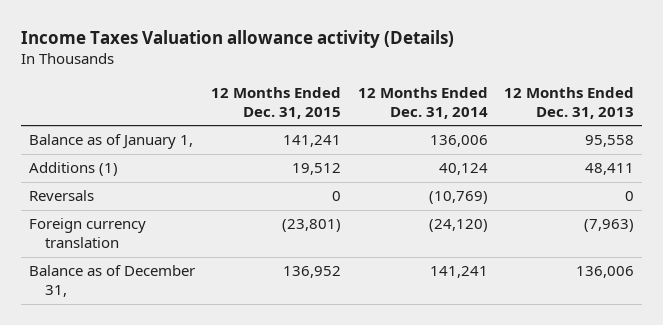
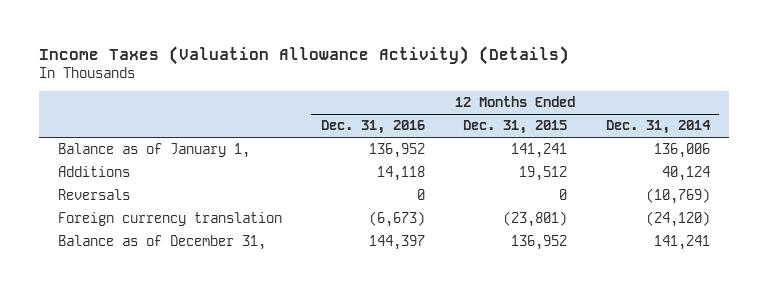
[20,29,454,48] Income Taxes Valuation allowance activity (Details) -> [38,45,569,65] Income Taxes (Valuation Allowance Activity) (Details)
[504,86,635,119] 12 Months Ended Dec. 31, 2013 -> none
none -> [320,120,425,135] Dec. 31, 2016
[28,162,118,177] Additions (1) -> [58,166,131,178] Additions

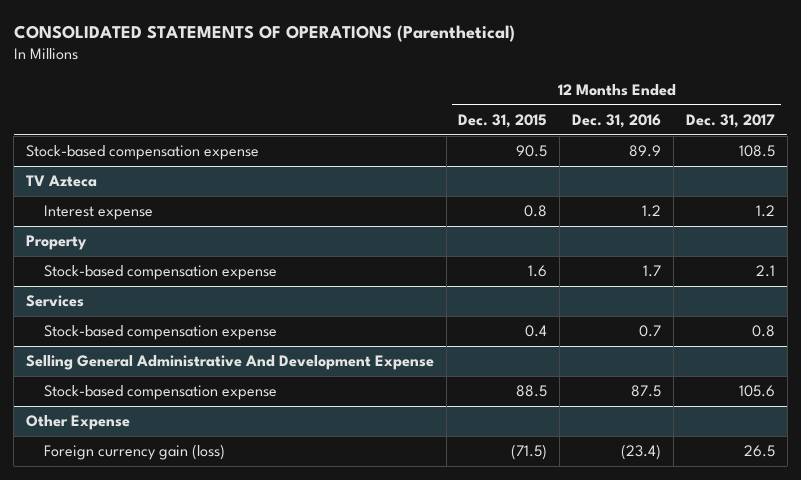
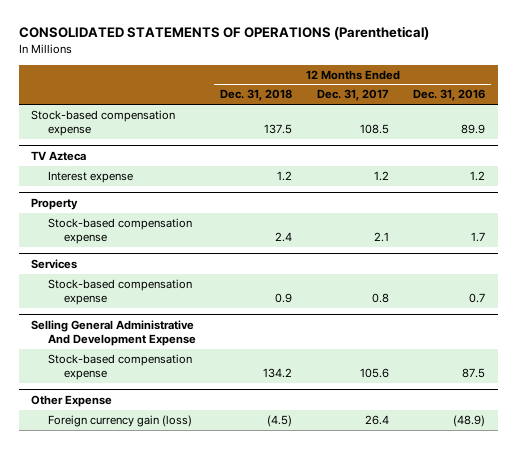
[458,114,548,129] Dec. 31, 2015 -> none
none -> [220,89,293,102] Dec. 31, 2018
[621,444,662,461] (23.4) -> [453,414,486,427] (48.9)
[743,445,775,458] 26.5 -> [364,414,389,425] 26.4

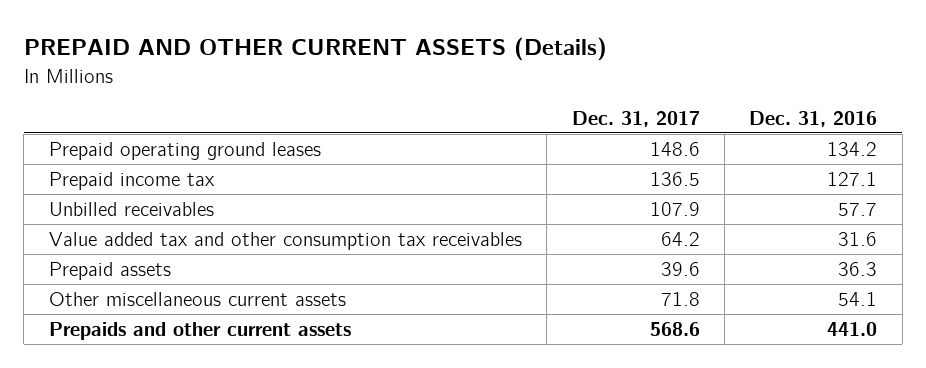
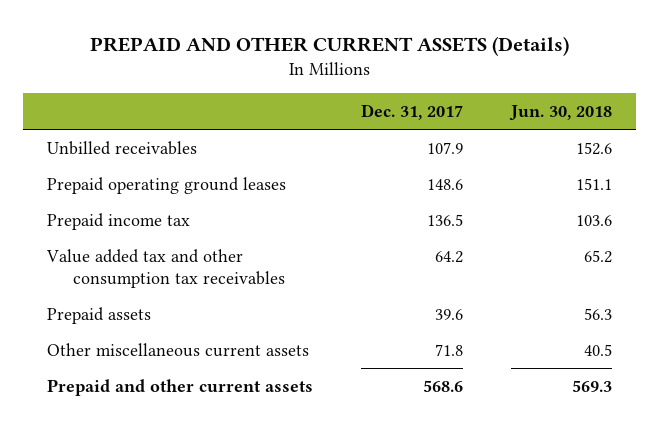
[749,110,878,127] Dec. 31, 2016 -> none
none -> [509,105,613,122] Jun. 30, 2018
[48,202,214,217] Unbilled receivables -> [47,141,198,156] Unbilled receivables
[48,322,351,341] Prepaids and other current assets -> [47,379,314,397] Prepaid and other current assets

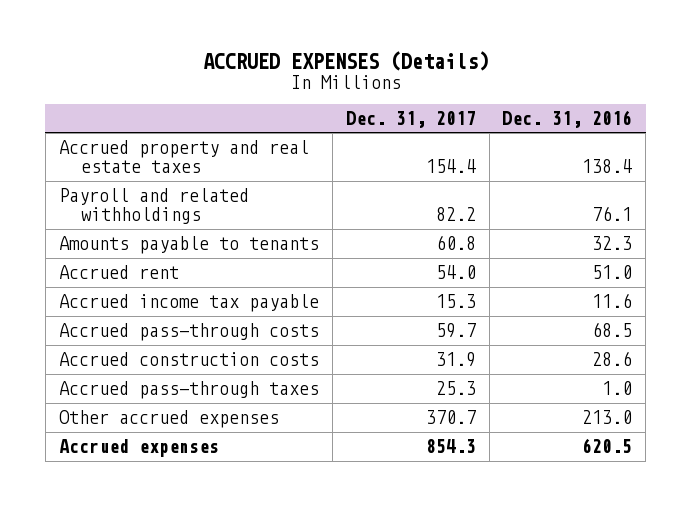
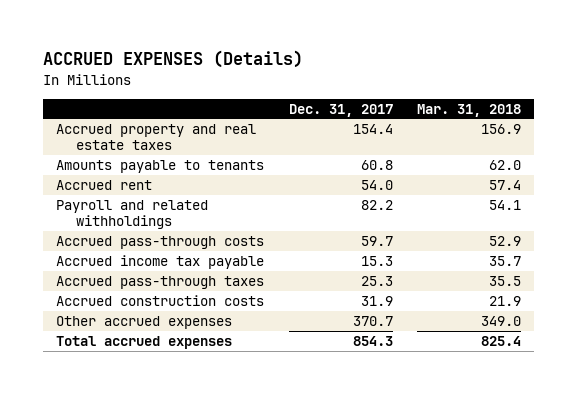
[502,109,633,128] Dec. 31, 2016 -> none
none -> [417,103,522,117] Mar. 31, 2018
[58,188,249,225] Payroll and related withholdings -> [55,200,208,230] Payroll and related withholdings
[58,294,319,313] Accrued income tax payable -> [55,255,264,270] Accrued income tax payable
[58,352,319,367] Accrued construction costs -> [55,295,264,307] Accrued construction costs
[58,439,219,458] Accrued expenses -> [55,336,232,350] Total accrued expenses

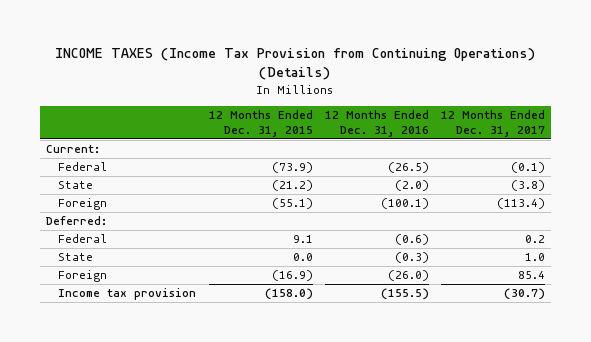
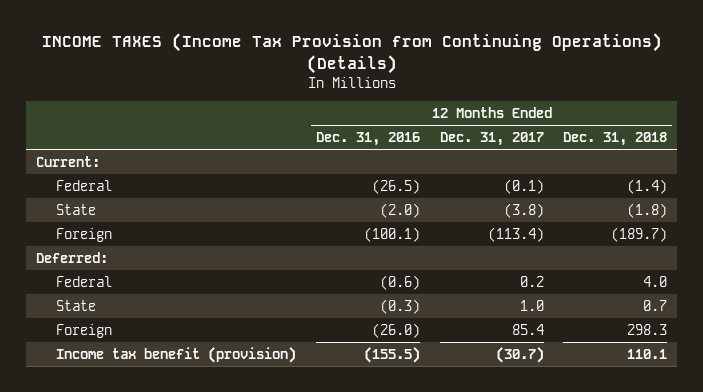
[208,110,313,137] 12 Months Ended Dec. 31, 2015 -> none
none -> [563,132,668,147] Dec. 31, 2018
[58,288,197,301] Income tax provision -> [55,346,296,363] Income tax benefit (provision)

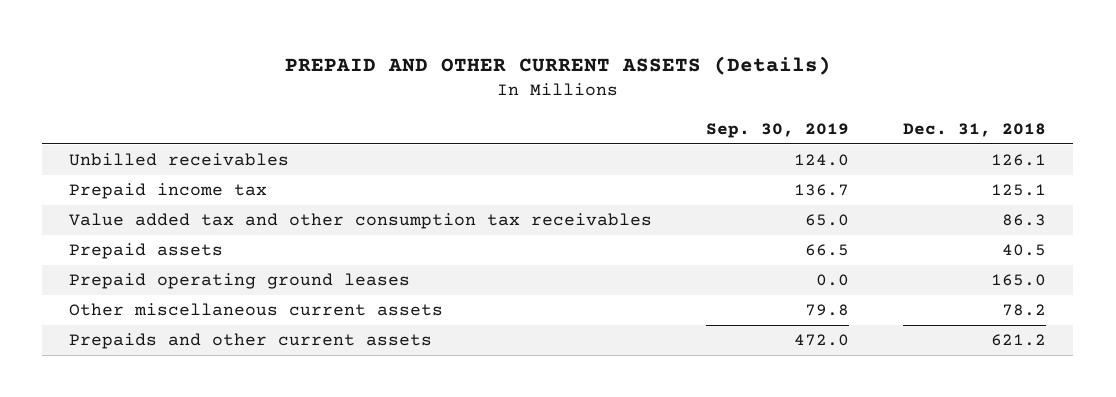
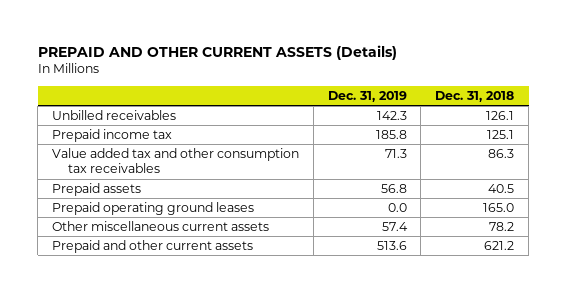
[706,122,850,138] Sep. 30, 2019 -> none
none -> [327,90,407,102] Dec. 31, 2019
[69,333,433,350] Prepaids and other current assets -> [52,240,254,254] Prepaid and other current assets

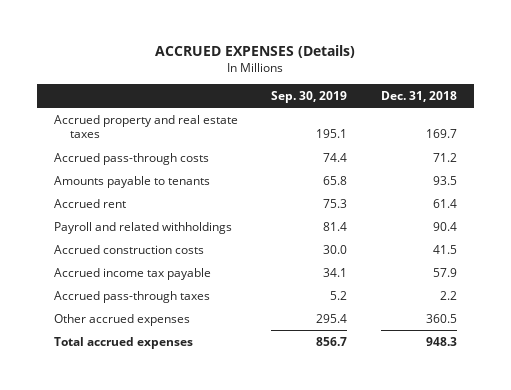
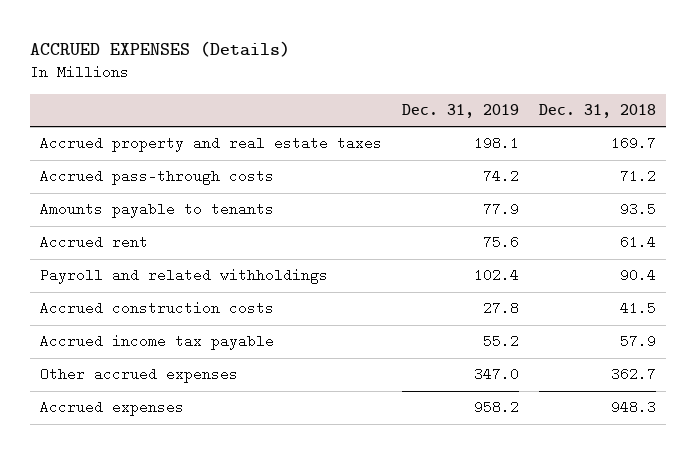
[271,90,348,103] Sep. 30, 2019 -> none
none -> [402,104,520,119] Dec. 31, 2019
[53,290,210,303] Accrued pass-through taxes -> none
[426,313,458,323] 360.5 -> [611,367,657,382] 362.7
[53,336,193,349] Total accrued expenses -> [39,400,184,417] Accrued expenses

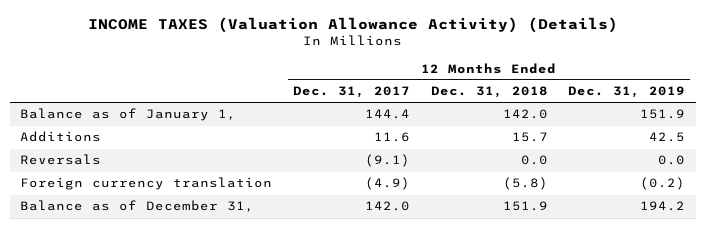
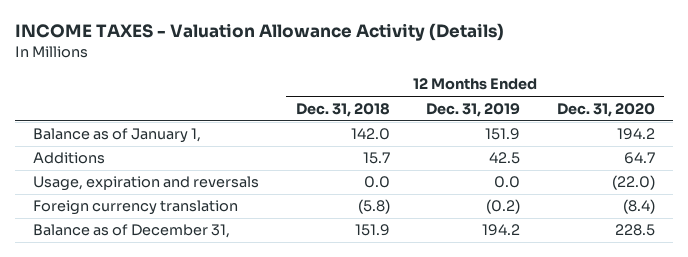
[87,16,618,33] INCOME TAXES (Valuation Allowance Activity) (Details) -> [14,23,504,42] INCOME TAXES - Valuation Allowance Activity (Details)
[293,86,411,99] Dec. 31, 2017 -> none
none -> [556,102,655,117] Dec. 31, 2020
[20,154,102,166] Reversals -> [32,176,259,192] Usage, expiration and reversals

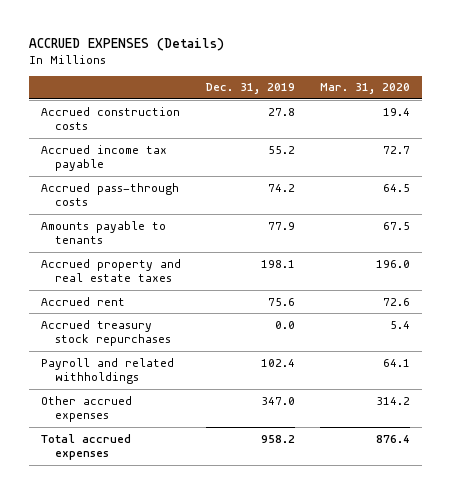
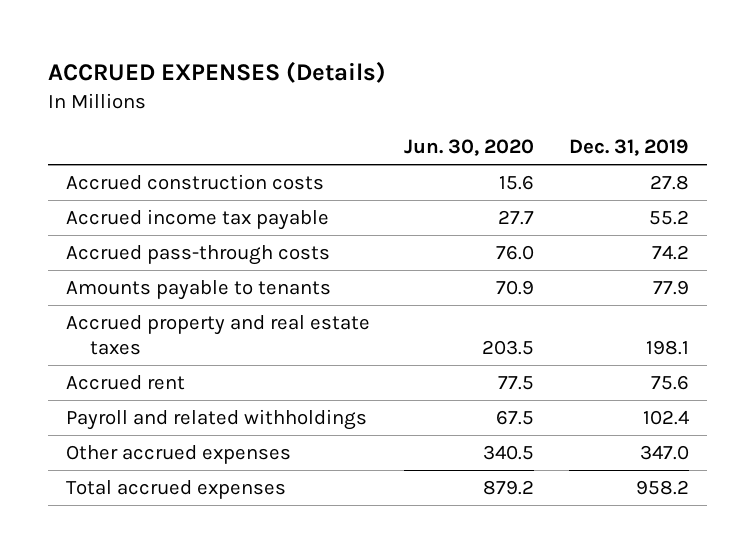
[320,83,411,95] Mar. 31, 2020 -> none
none -> [404,139,535,157] Jun. 30, 2020
[41,319,172,347] Accrued treasury stock repurchases -> none

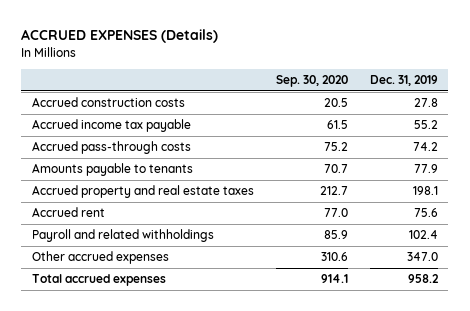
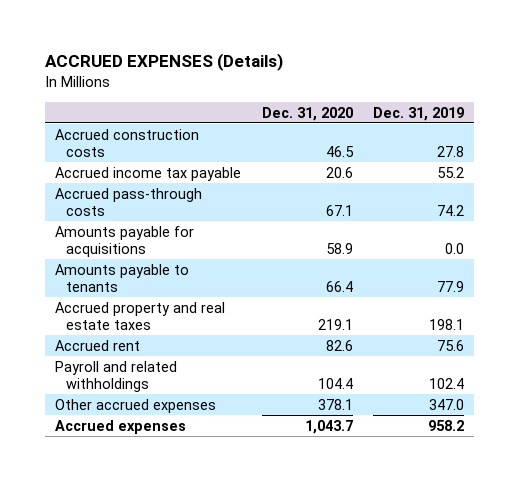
[275,75,348,88] Sep. 30, 2020 -> none
none -> [261,106,353,121] Dec. 31, 2020
none -> [54,225,194,257] Amounts payable for acquisitions
[32,274,167,287] Total accrued expenses -> [54,419,186,434] Accrued expenses

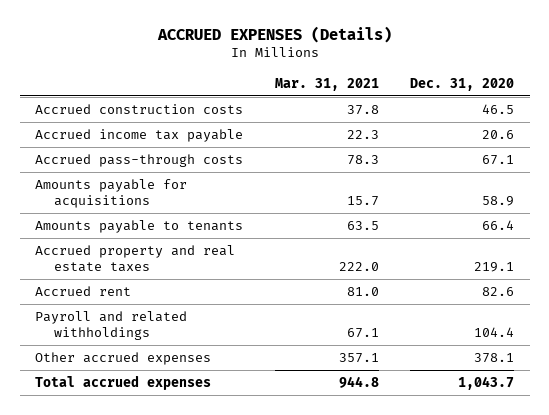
[373,106,465,121] Dec. 31, 2019 -> none
none -> [274,77,379,91] Mar. 31, 2021
[54,419,186,434] Accrued expenses -> [35,375,212,391] Total accrued expenses

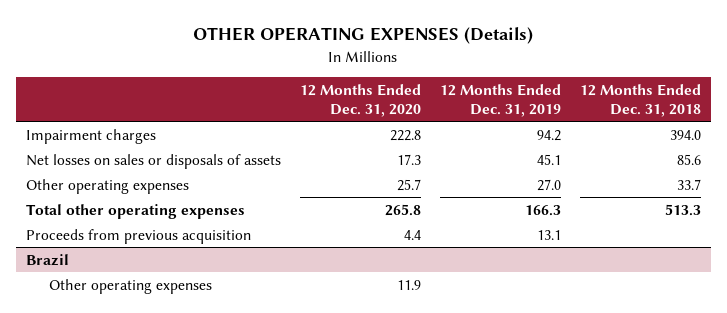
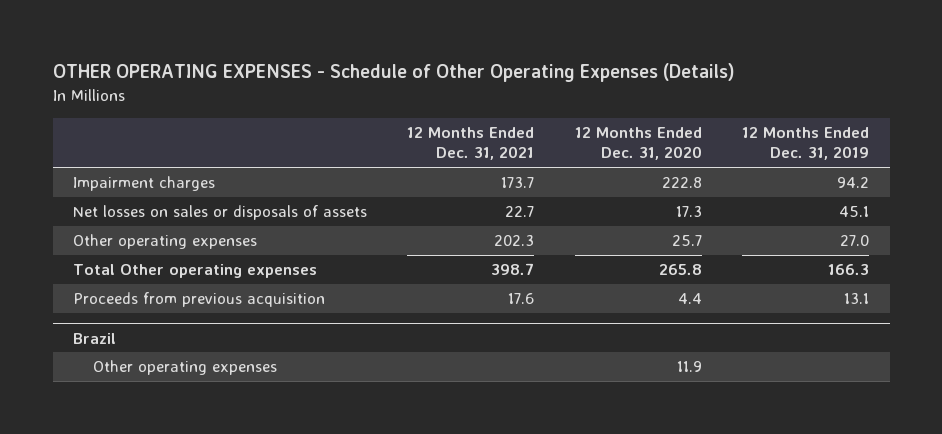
[193,27,534,45] OTHER OPERATING EXPENSES (Details) -> [52,63,735,83] OTHER OPERATING EXPENSES - Schedule of Other Operating Expenses (Details)
[580,83,702,117] 12 Months Ended Dec. 31, 2018 -> none
none -> [407,126,535,161] 12 Months Ended Dec. 31, 2021
[25,203,245,219] Total other operating expenses -> [72,264,317,279] Total Other operating expenses

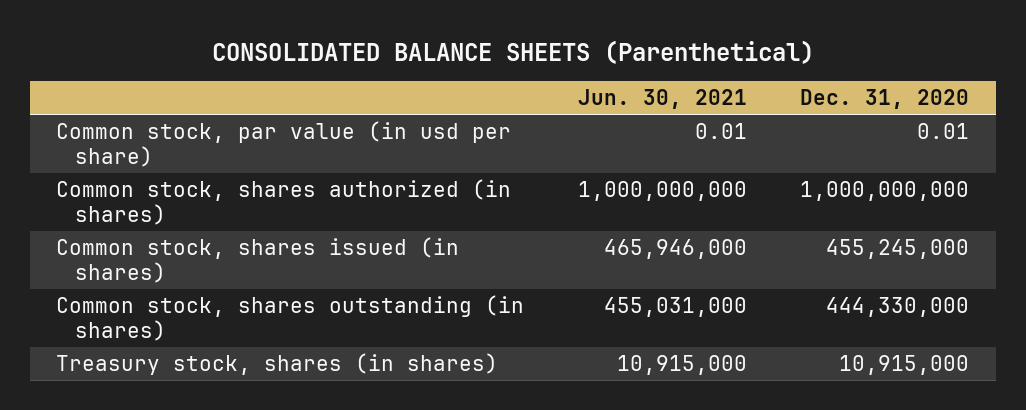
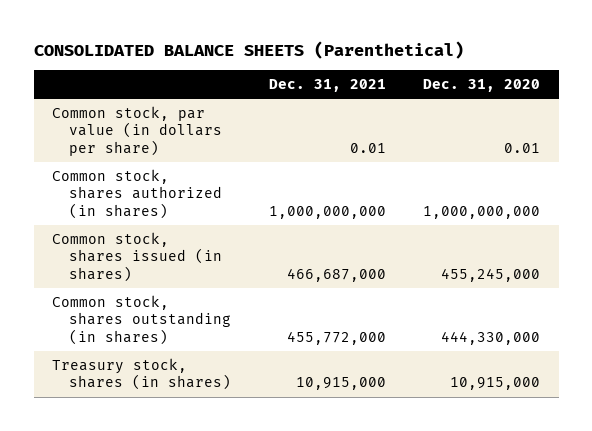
[577,89,747,110] Jun. 30, 2021 -> none
none -> [268,78,386,92] Dec. 31, 2021
[56,120,512,168] Common stock, par value (in usd per share) -> [52,106,223,156] Common stock, par value (in dollars per share)

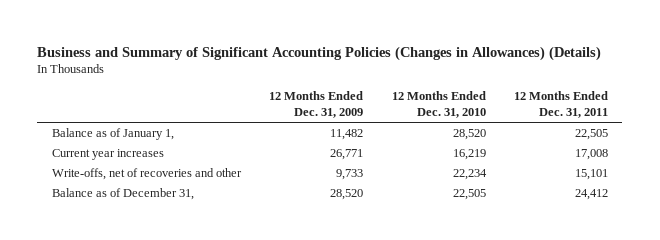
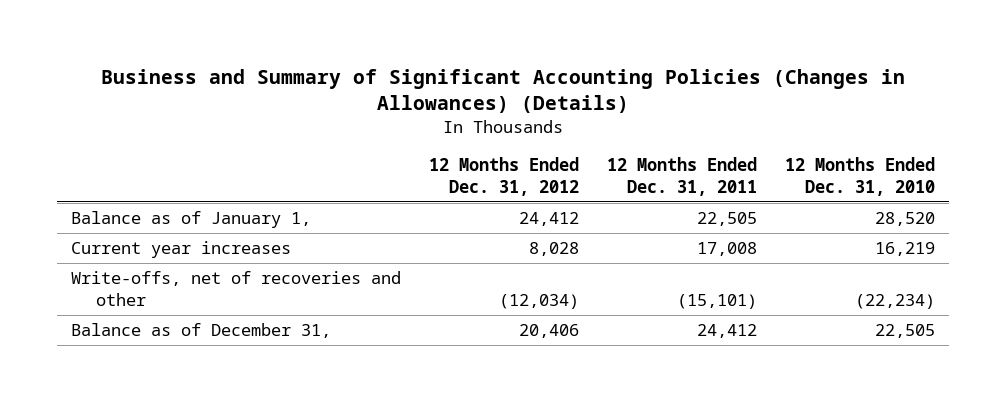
[269,91,364,119] 12 Months Ended Dec. 31, 2009 -> none
none -> [429,156,580,196] 12 Months Ended Dec. 31, 2012
[452,169,487,181] 22,234 -> [854,294,935,310] (22,234)
[575,169,609,181] 15,101 -> [676,294,757,310] (15,101)

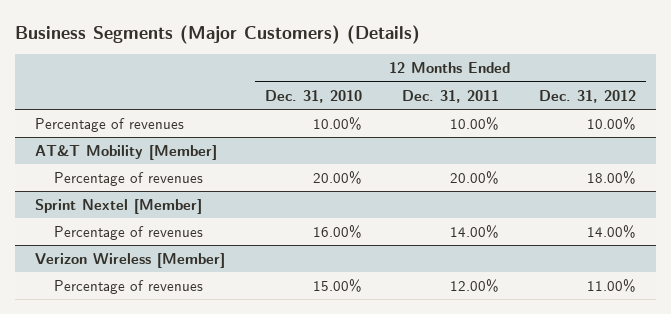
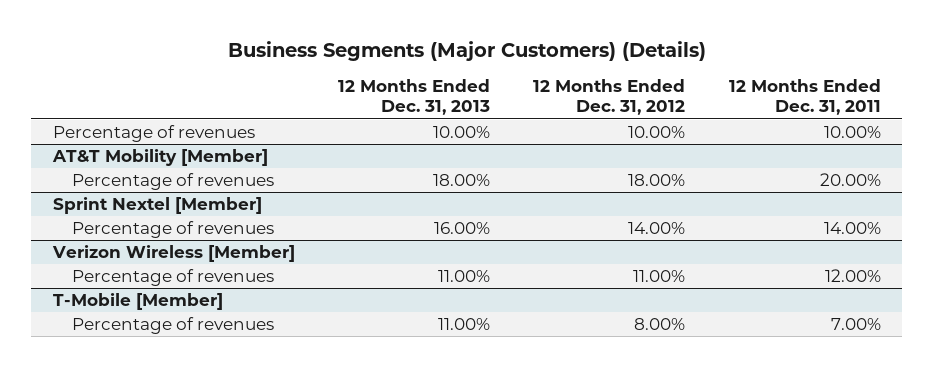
[265,89,363,103] Dec. 31, 2010 -> none
none -> [338,79,491,116] 12 Months Ended Dec. 31, 2013
none -> [52,293,223,311] T-Mobile [Member]
none -> [71,317,274,335] Percentage of revenues

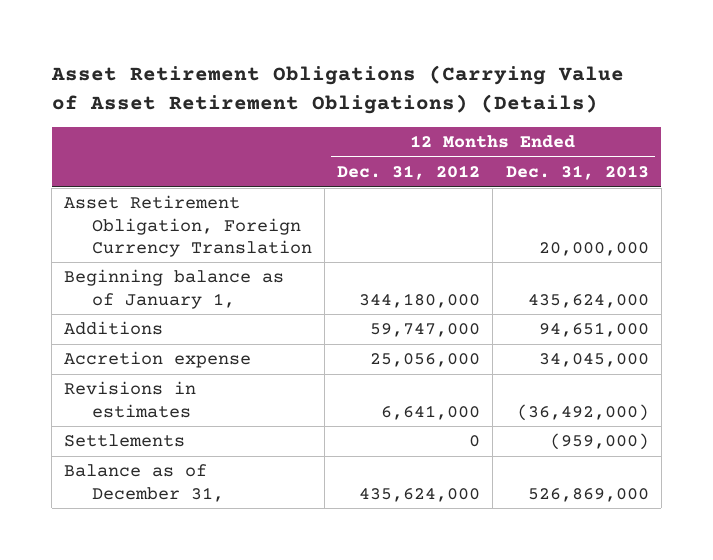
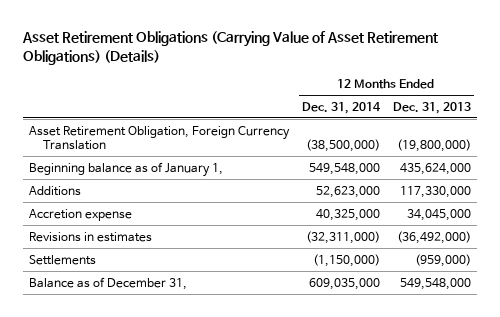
[337,165,481,181] Dec. 31, 2012 -> none
none -> [302,101,382,114] Dec. 31, 2014
[538,241,649,256] 20,000,000 -> [396,139,471,153] (19,800,000)
[538,322,649,338] 94,651,000 -> [399,185,471,198] 117,330,000
[527,487,649,502] 526,869,000 -> [399,277,471,290] 549,548,000

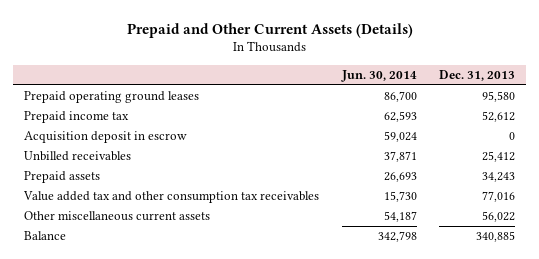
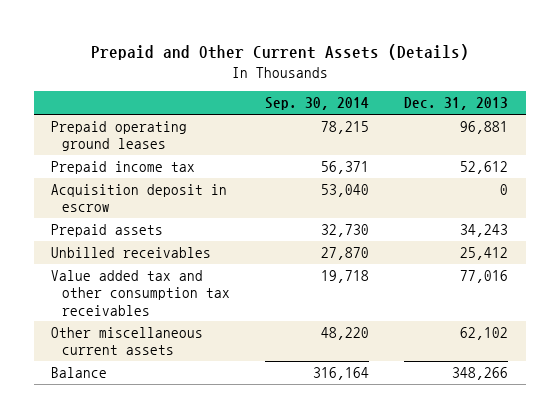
[340,70,417,83] Jun. 30, 2014 -> none
none -> [265,97,370,111] Sep. 30, 2014
[481,91,515,103] 95,580 -> [460,121,509,135] 96,881
[24,151,132,162] Unbilled receivables -> [51,247,212,259] Unbilled receivables
[481,211,515,223] 56,022 -> [460,327,509,341] 62,102
[475,231,515,243] 340,885 -> [452,367,509,381] 348,266

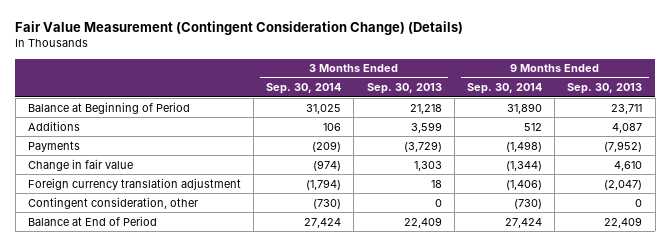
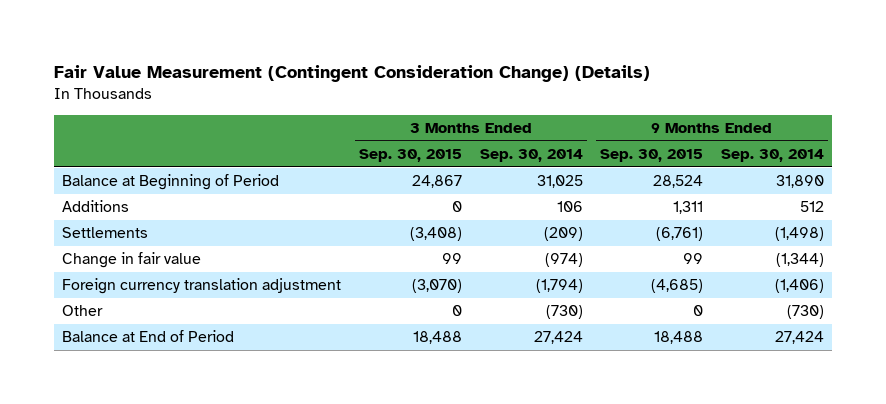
[366,83,442,95] Sep. 30, 2013 -> none
[567,83,643,95] Sep. 30, 2013 -> none
none -> [359,148,463,162] Sep. 30, 2015
none -> [600,148,704,162] Sep. 30, 2015
[27,140,80,152] Payments -> [62,227,149,239] Settlements
[27,196,198,209] Contingent consideration, other -> [62,305,104,317] Other

